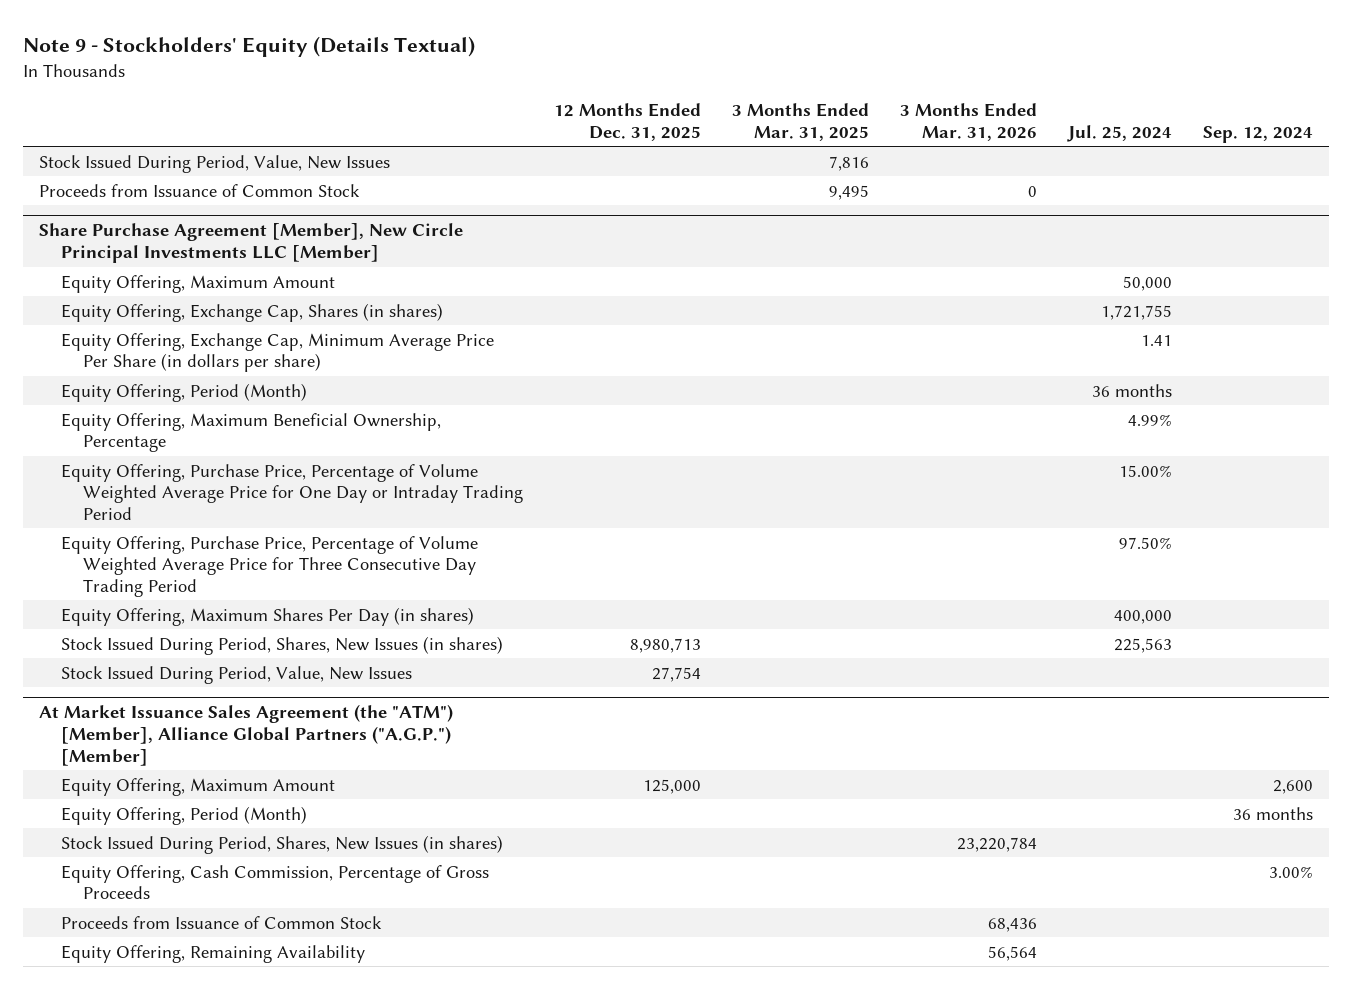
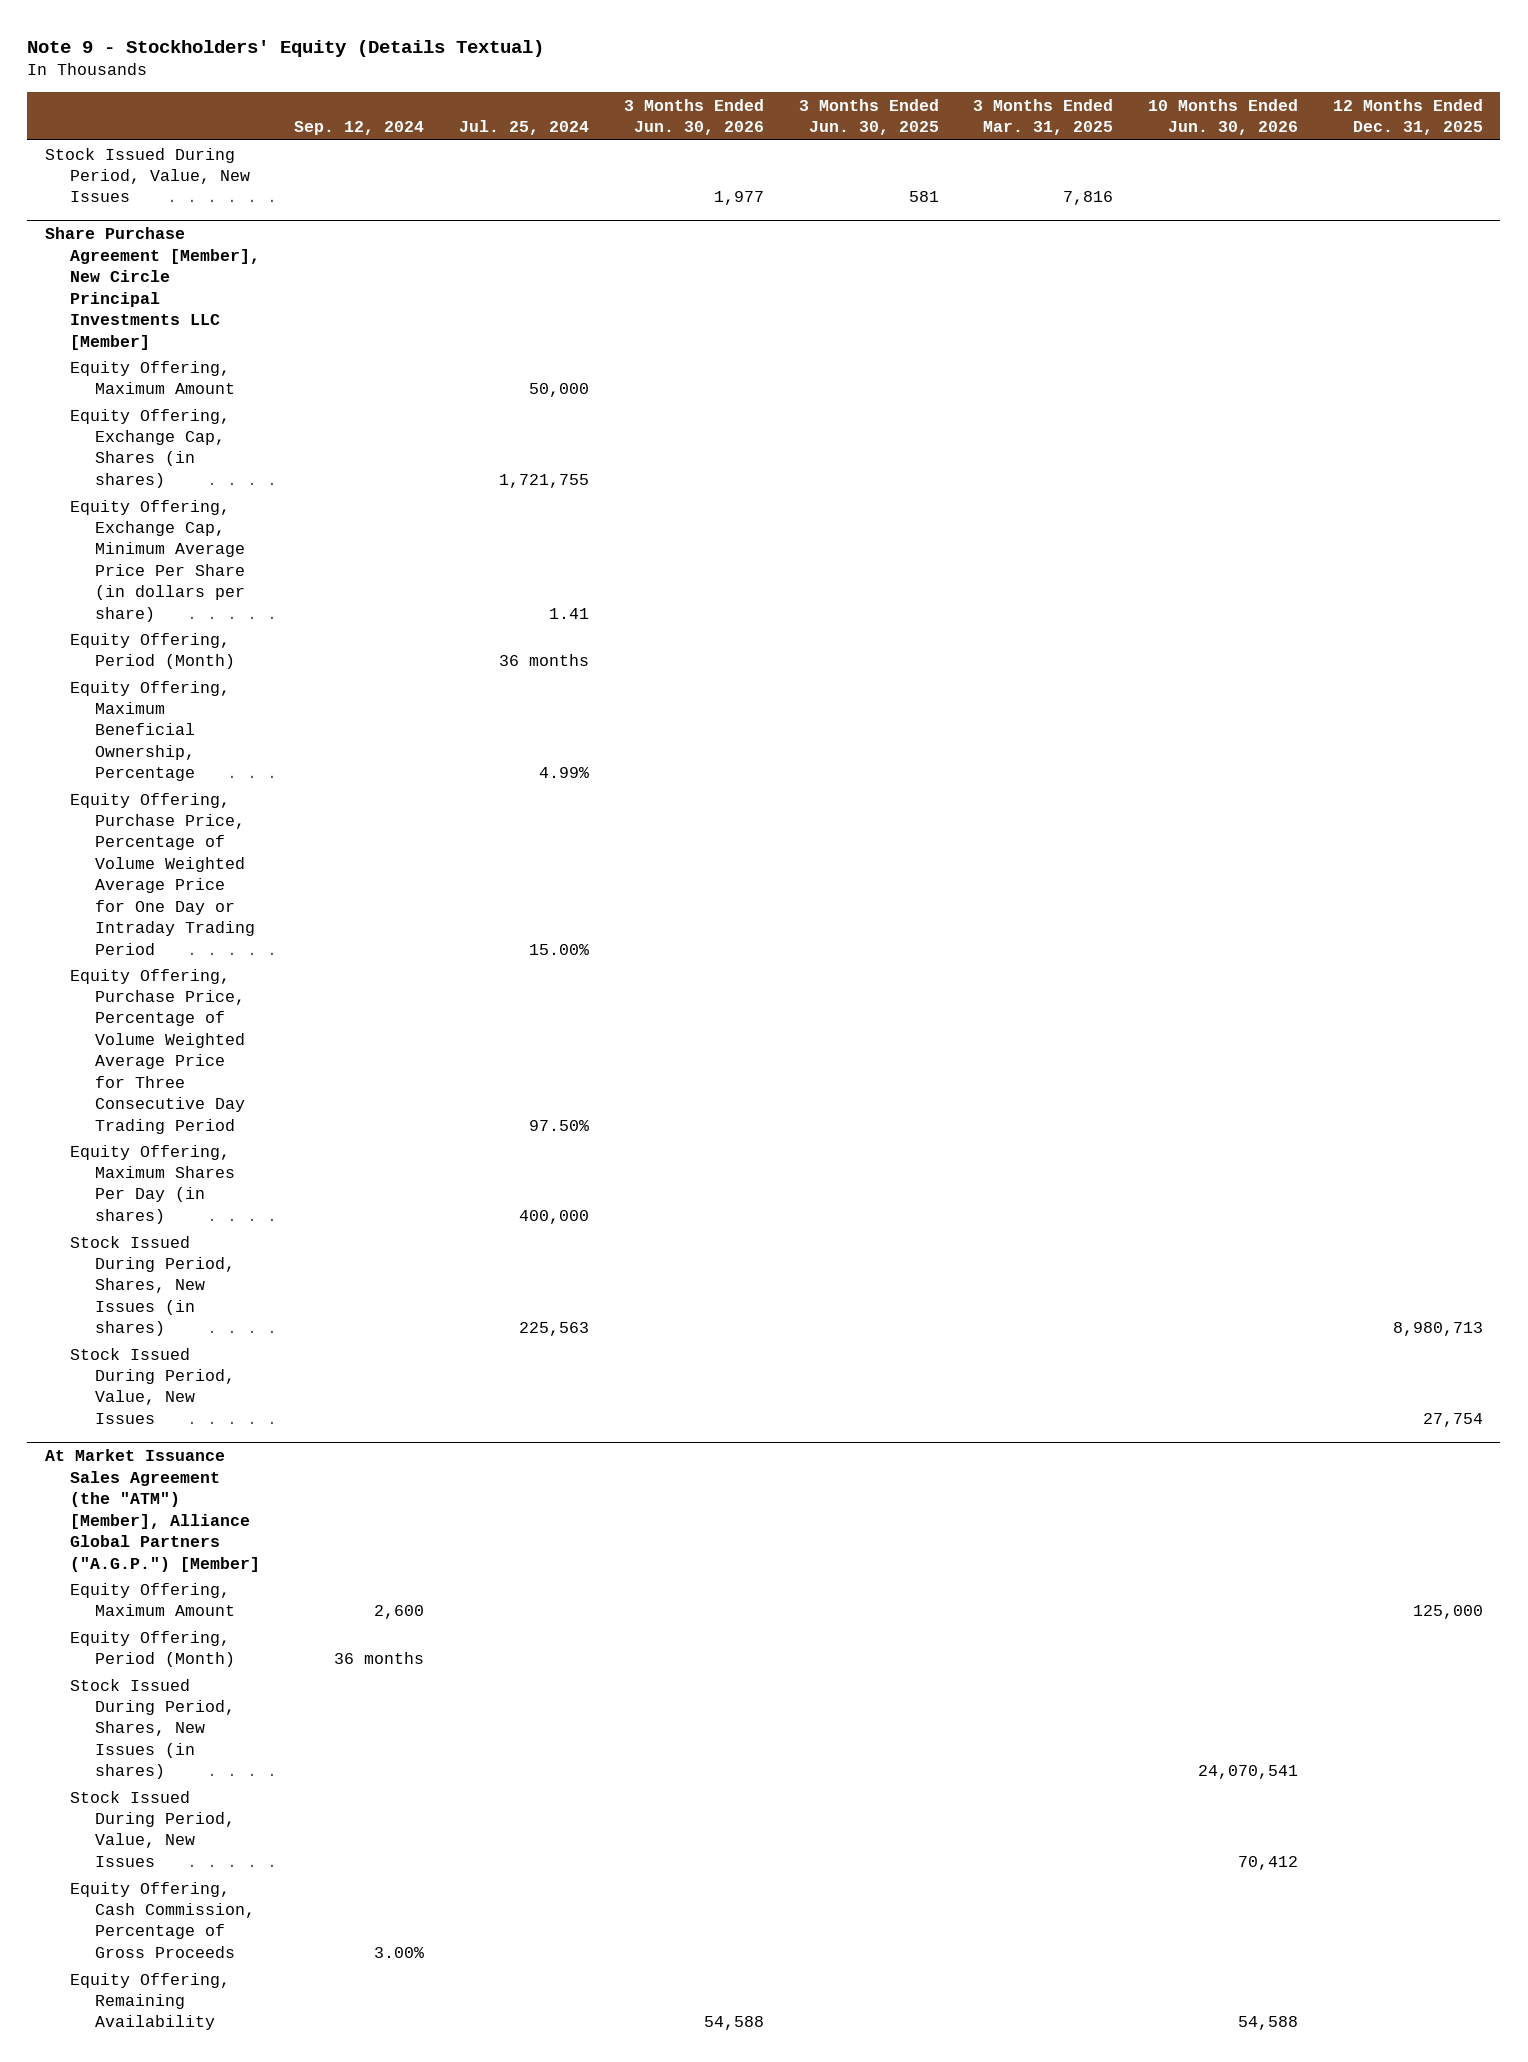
[900,103,1038,141] 3 Months Ended Mar. 31, 2026 -> none
none -> [623,98,764,136] 3 Months Ended Jun. 30, 2026
none -> [798,98,939,136] 3 Months Ended Jun. 30, 2025
none -> [1148,98,1299,136] 10 Months Ended Jun. 30, 2026
[38,183,360,197] Proceeds from Issuance of Common Stock -> none
none -> [69,1790,235,1867] Stock Issued During Period, Value, New Issues
[60,915,382,929] Proceeds from Issuance of Common Stock -> none

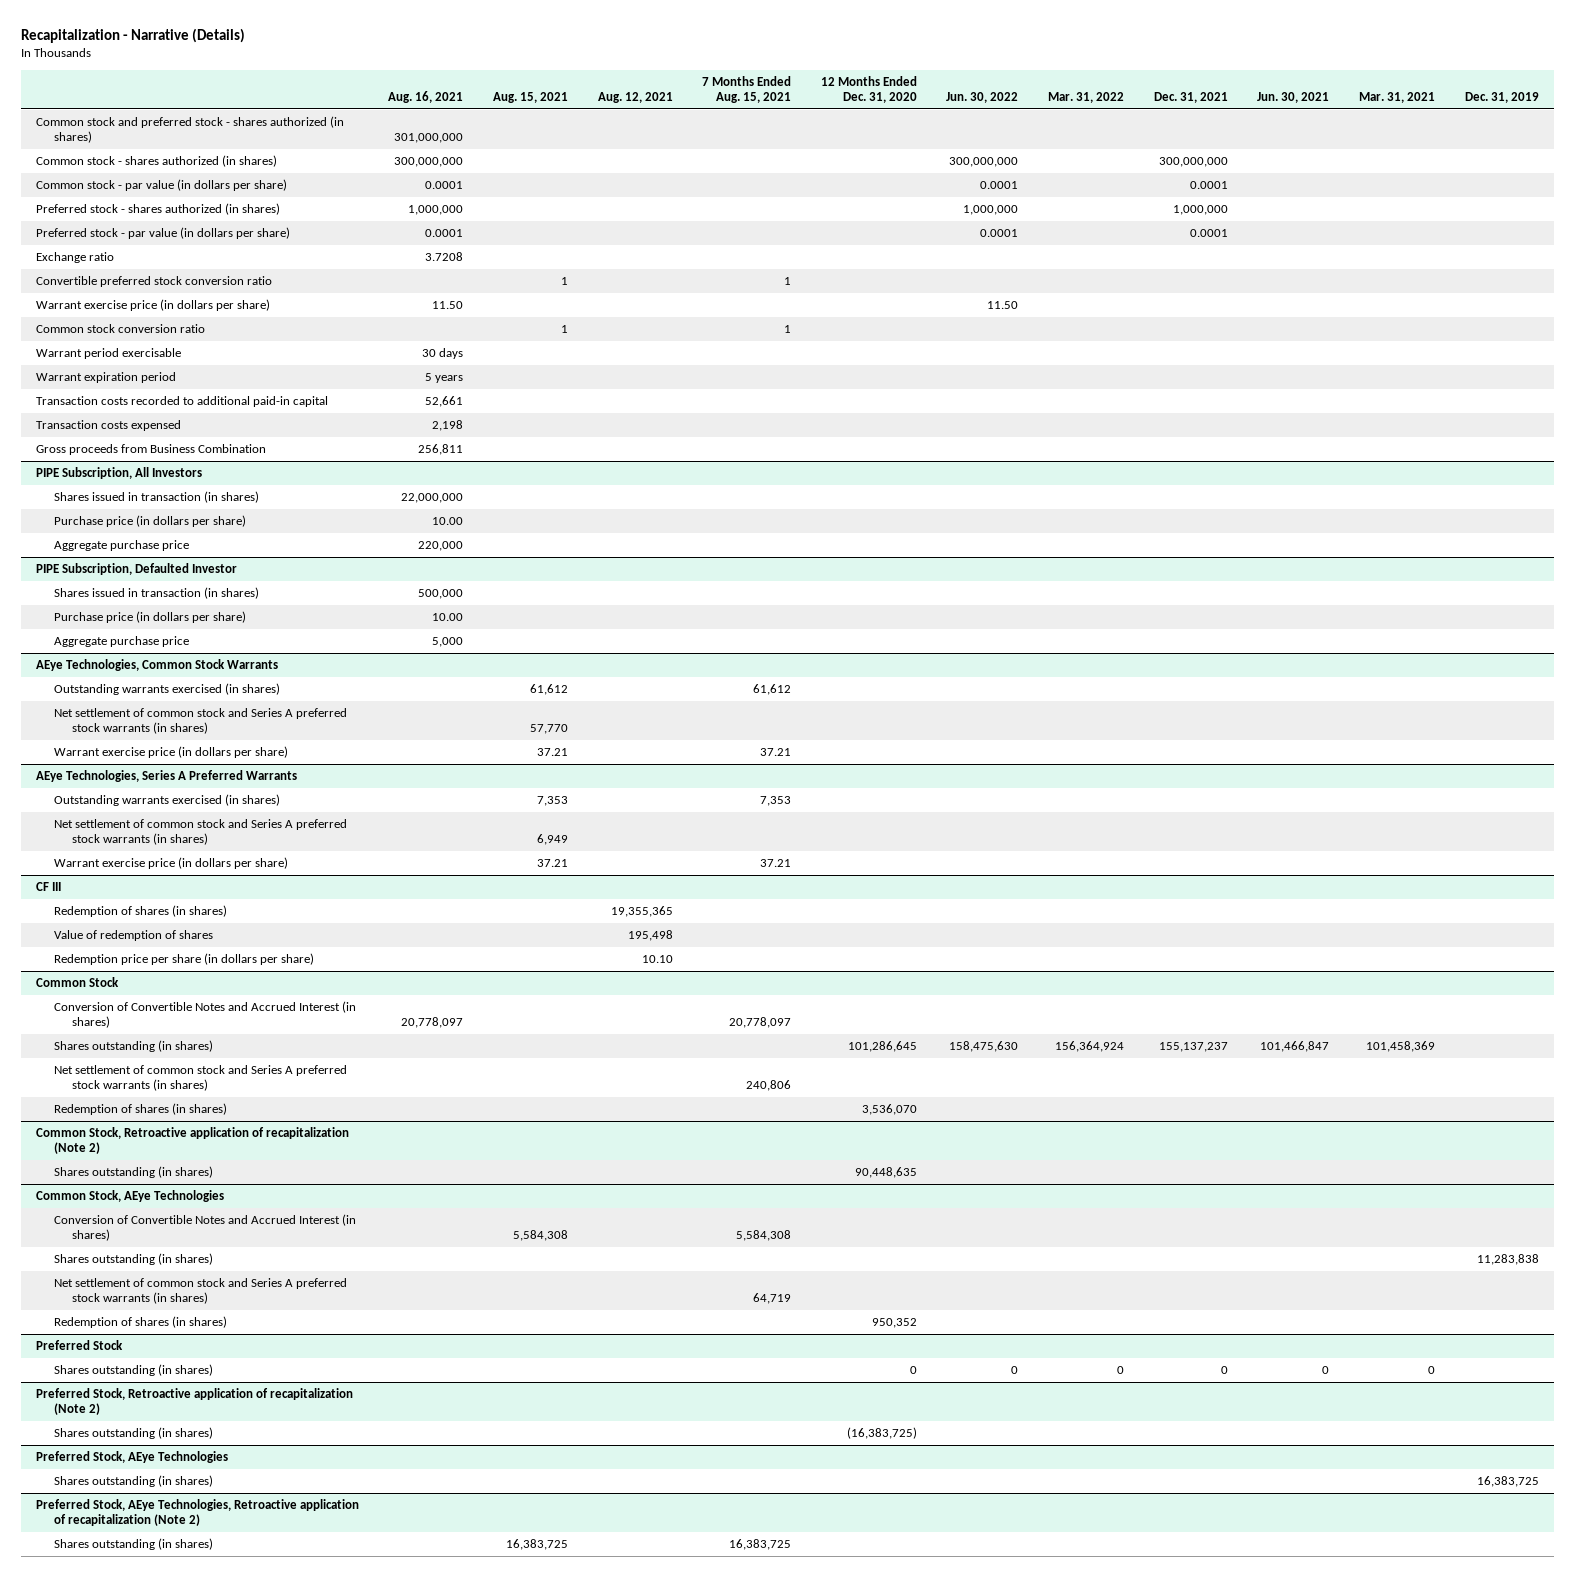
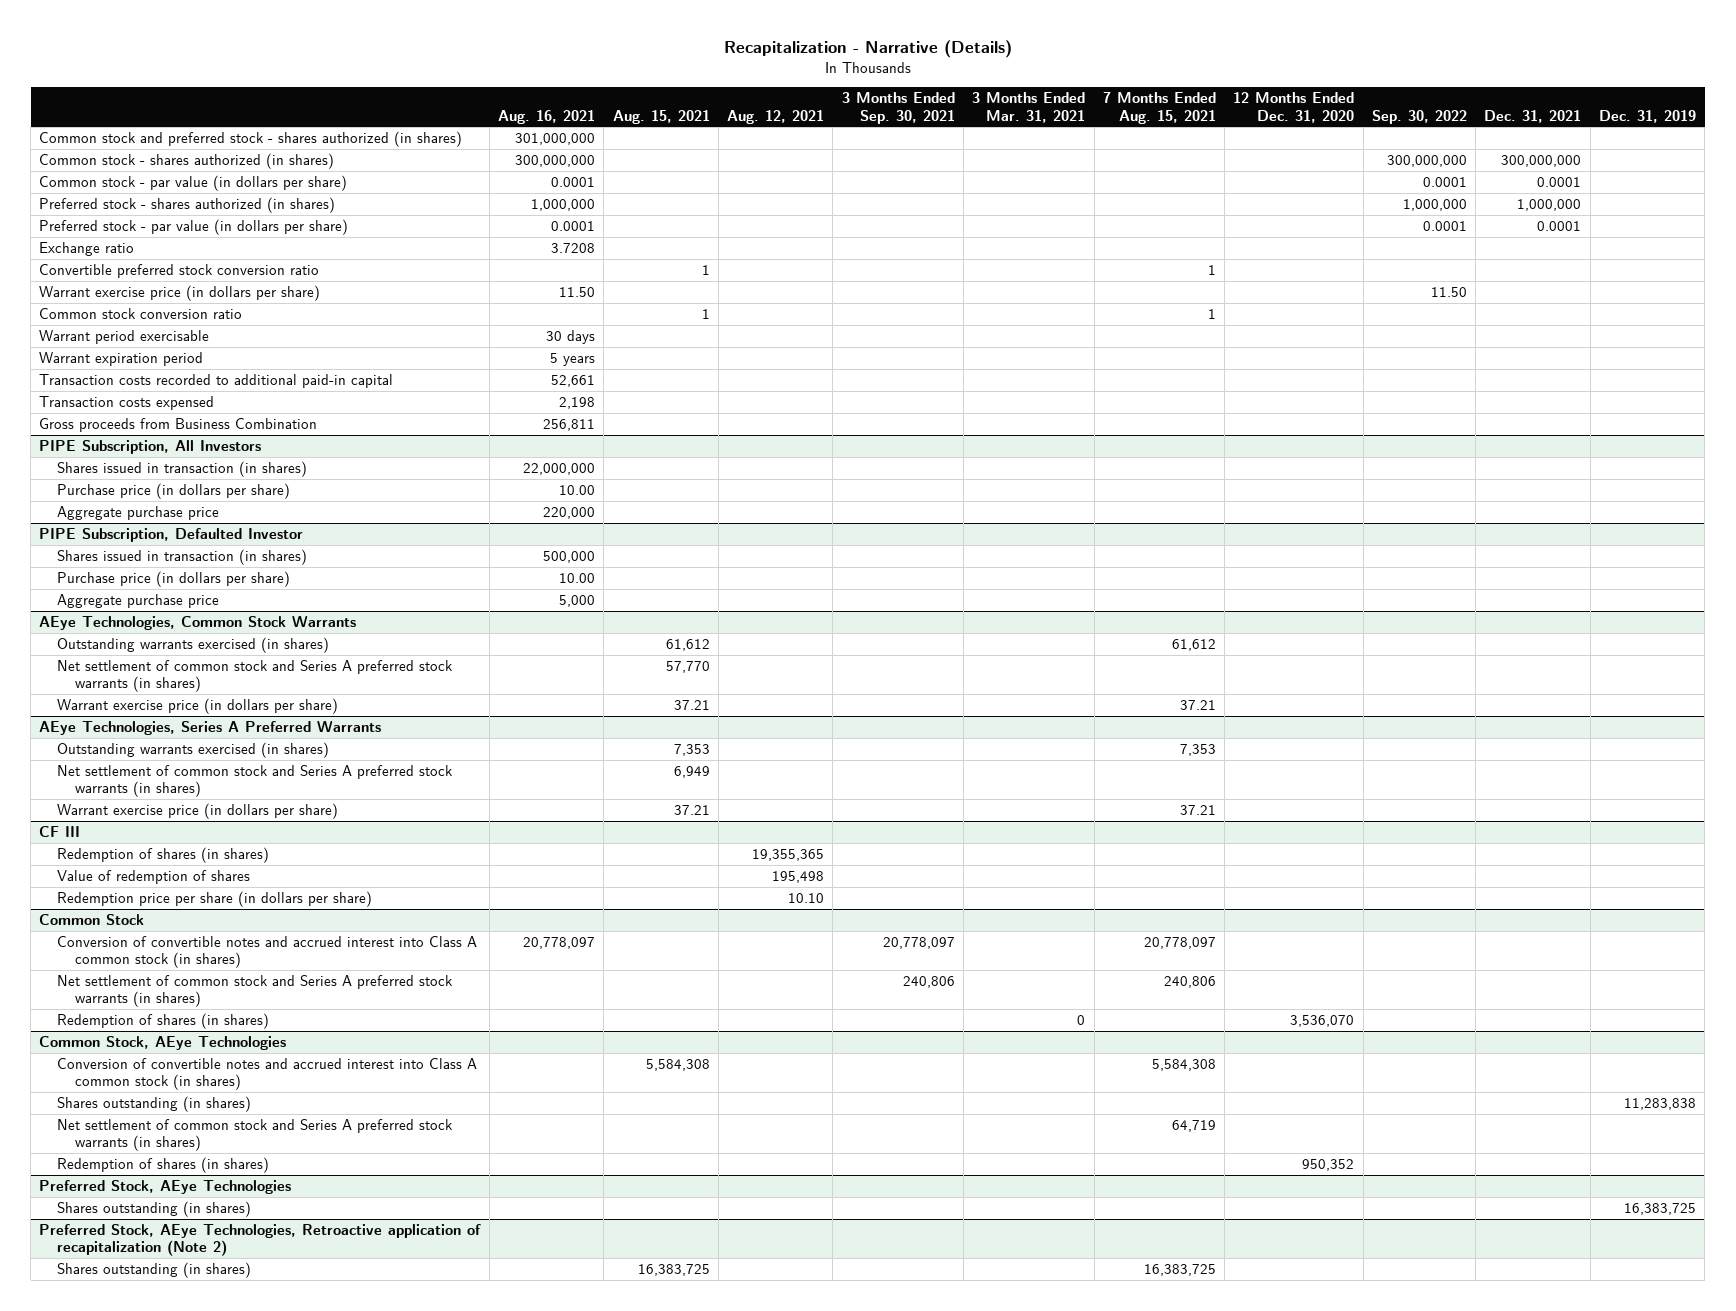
[946,91,1019,103] Jun. 30, 2022 -> none
[1048,91,1125,103] Mar. 31, 2022 -> none
[1257,91,1330,103] Jun. 30, 2021 -> none
[1359,91,1436,103] Mar. 31, 2021 -> none
none -> [841,92,955,124] 3 Months Ended Sep. 30, 2021
none -> [972,92,1086,123] 3 Months Ended Mar. 31, 2021
none -> [1371,109,1467,124] Sep. 30, 2022
[53,1040,213,1053] Shares outstanding (in shares) -> none
[53,1001,356,1029] Conversion of Convertible Notes and Accrued Interest (in shares) -> [57,935,478,969] Conversion of convertible notes and accrued interest into Class A common stock (in shares)
[35,1127,349,1155] Common Stock, Retroactive application of recapitalization (Note 2) -> none
[53,1166,213,1179] Shares outstanding (in shares) -> none
[53,1214,356,1242] Conversion of Convertible Notes and Accrued Interest (in shares) -> [57,1057,478,1091] Conversion of convertible notes and accrued interest into Class A common stock (in shares)
[35,1340,123,1351] Preferred Stock -> none
[53,1364,213,1377] Shares outstanding (in shares) -> none
[35,1388,353,1416] Preferred Stock, Retroactive application of recapitalization (Note 2) -> none
[53,1427,213,1440] Shares outstanding (in shares) -> none

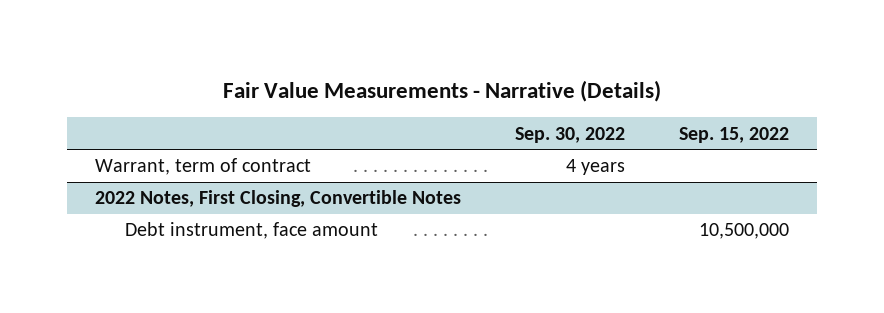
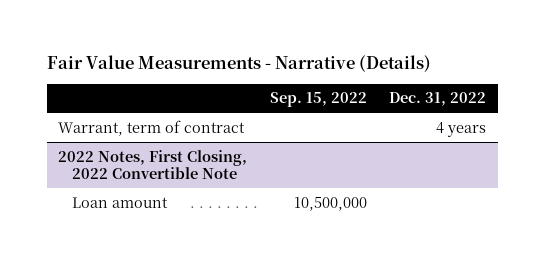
[515,126,626,143] Sep. 30, 2022 -> none
none -> [389,92,487,107] Dec. 31, 2022
[94,190,461,208] 2022 Notes, First Closing, Convertible Notes -> [58,149,248,180] 2022 Notes, First Closing, 2022 Convertible Note
[125,222,379,240] Debt instrument, face amount -> [71,196,168,208] Loan amount

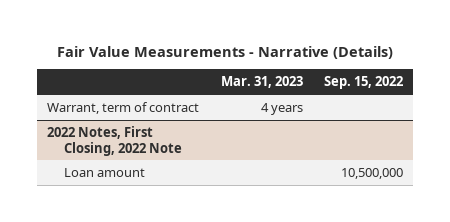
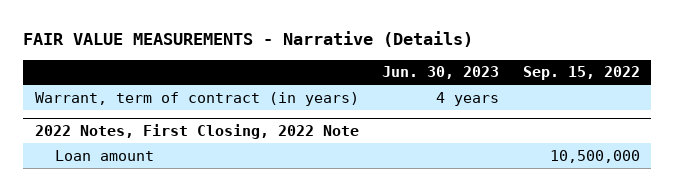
[57,45,394,59] Fair Value Measurements - Narrative (Details) -> [22,31,473,48] FAIR VALUE MEASUREMENTS - Narrative (Details)
[220,76,303,89] Mar. 31, 2023 -> none
none -> [382,66,500,80] Jun. 30, 2023
[47,101,200,114] Warrant, term of contract -> [34,91,359,106] Warrant, term of contract (in years)

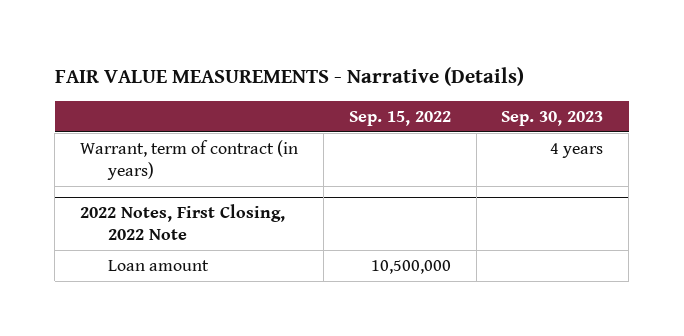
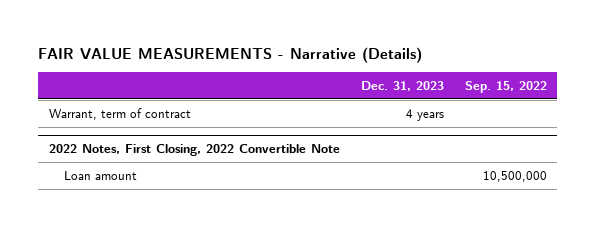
[501,110,604,126] Sep. 30, 2023 -> none
none -> [360,81,444,92] Dec. 31, 2023
[80,140,299,181] Warrant, term of contract (in years) -> [48,108,191,121] Warrant, term of contract
[80,204,286,241] 2022 Notes, First Closing, 2022 Note -> [48,144,340,157] 2022 Notes, First Closing, 2022 Convertible Note

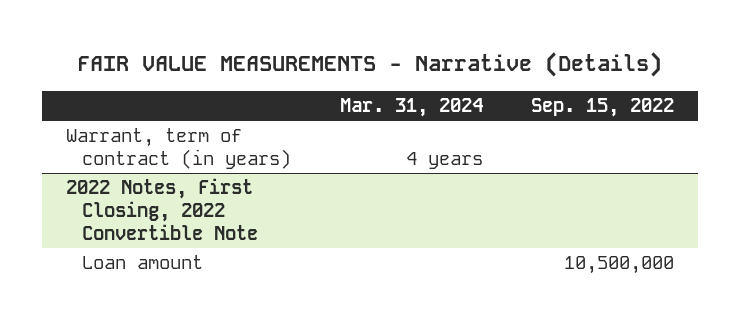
[360,81,444,92] Dec. 31, 2023 -> none
none -> [339,98,483,118] Mar. 31, 2024
[48,108,191,121] Warrant, term of contract -> [65,128,292,170] Warrant, term of contract (in years)

